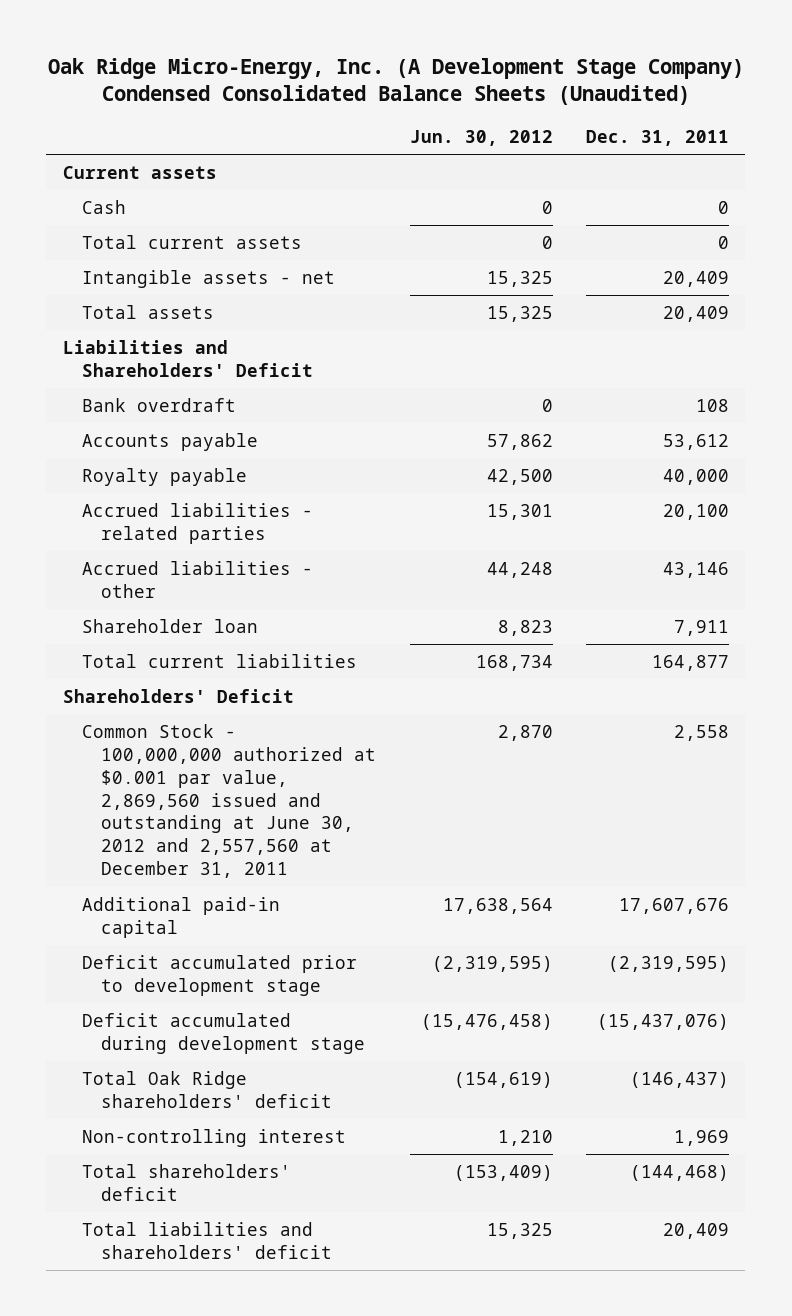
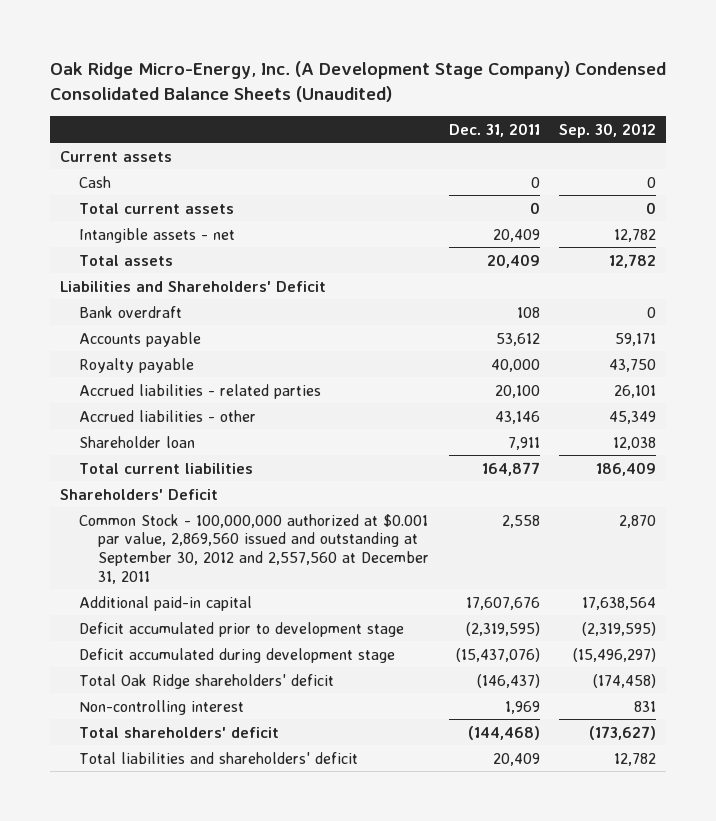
[409,129,553,146] Jun. 30, 2012 -> none
none -> [559,122,657,138] Sep. 30, 2012
[82,724,377,879] Common Stock - 100,000,000 authorized at $0.001 par value, 2,869,560 issued and outstanding at June 30, 2012 and 2,557,560 at December 31, 2011 -> [78,513,429,584] Common Stock - 100,000,000 authorized at $0.001 par value, 2,869,560 issued and outstanding at September 30, 2012 and 2,557,560 at December 31, 2011

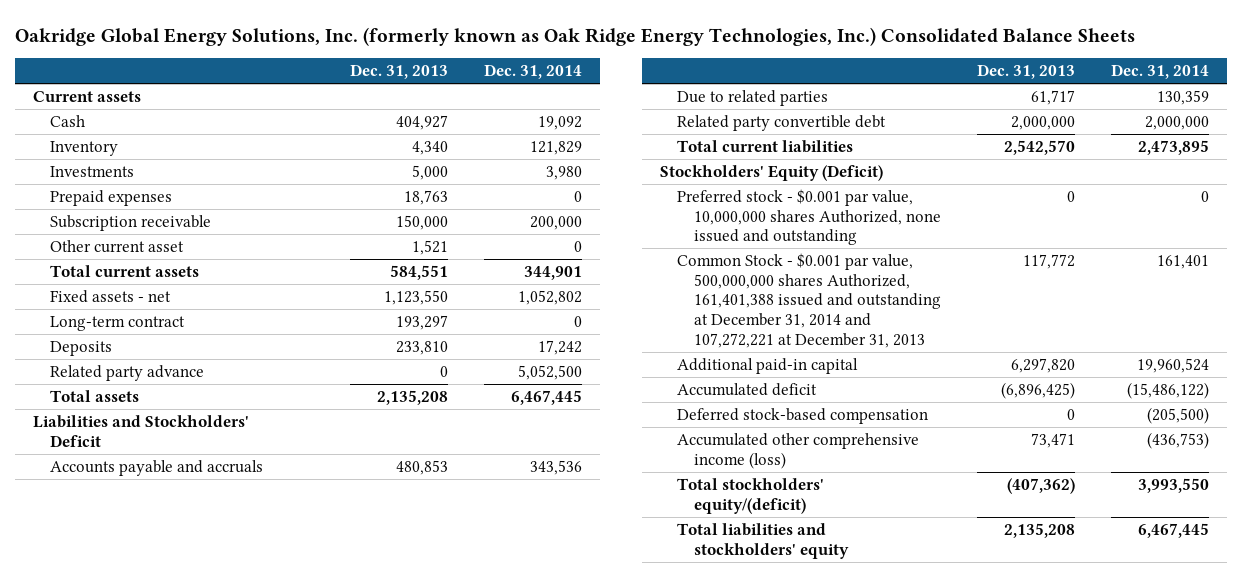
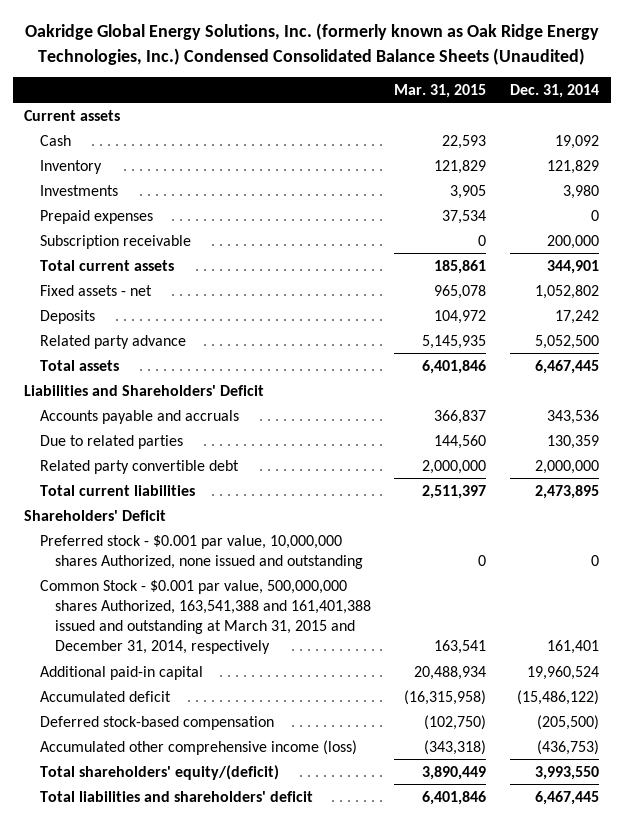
[15,26,1136,46] Oakridge Global Energy Solutions, Inc. (formerly known as Oak Ridge Energy Technologies, Inc.) Consolidated Balance Sheets -> [24,23,599,65] Oakridge Global Energy Solutions, Inc. (formerly known as Oak Ridge Energy Technologies, Inc.) Condensed Consolidated Balance Sheets (Unaudited)
[350,64,449,80] Dec. 31, 2013 -> none
none -> [394,84,487,99] Mar. 31, 2015
[50,239,185,253] Other current asset -> none
[50,315,186,331] Long-term contract -> none
[33,414,250,447] Liabilities and Stockholders' Deficit -> [24,384,265,396] Liabilities and Shareholders' Deficit
[660,164,884,181] Stockholders' Equity (Deficit) -> [24,509,167,521] Shareholders' Deficit
[677,252,941,348] Common Stock - $0.001 par value, 500,000,000 shares Authorized, 161,401,388 issued and outstanding at December 31, 2014 and 107,272,221 at December 31, 2013 -> [39,579,371,655] Common Stock - $0.001 par value, 500,000,000 shares Authorized, 163,541,388 and 161,401,388 issued and outstanding at March 31, 2015 and December 31, 2014, respectively
[677,477,825,514] Total stockholders' equity/(deficit) -> [39,764,279,780] Total shareholders' equity/(deficit)
[677,522,849,559] Total liabilities and stockholders' equity -> [39,790,313,802] Total liabilities and shareholders' deficit

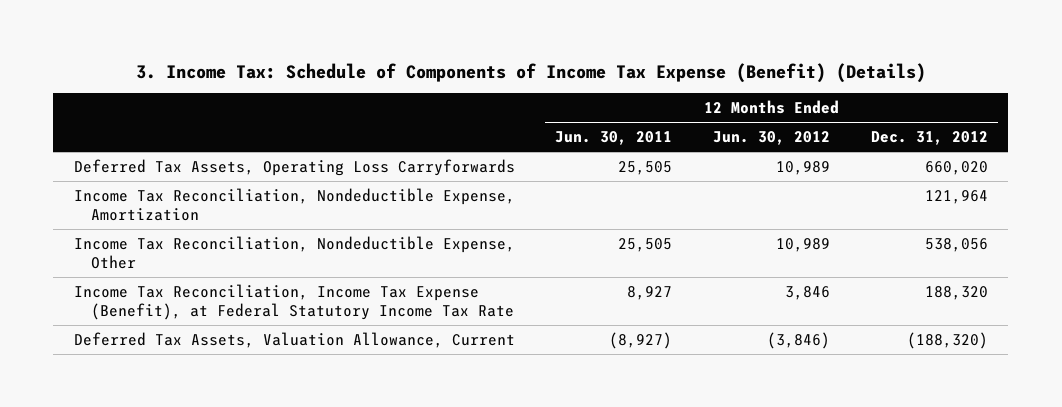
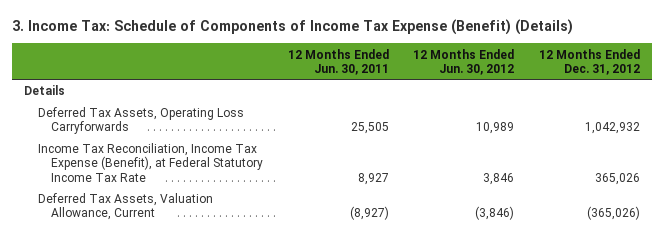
[73,187,515,221] Income Tax Reconciliation, Nondeductible Expense, Amortization -> none
[73,235,515,269] Income Tax Reconciliation, Nondeductible Expense, Other -> none
none -> [24,85,66,96] Details
[924,160,988,175] 660,020 -> [584,122,640,135] 1,042,932
[924,285,988,300] 188,320 -> [594,172,640,185] 365,026
[906,331,988,349] (188,320) -> [586,206,640,221] (365,026)

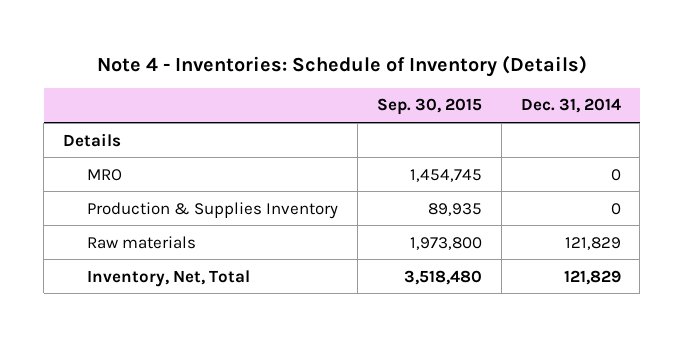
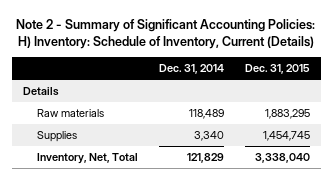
[96,54,587,77] Note 4 - Inventories: Schedule of Inventory (Details) -> [16,19,316,50] Note 2 - Summary of Significant Accounting Policies: H) Inventory: Schedule of Inventory, Current (Details)
[376,98,482,116] Sep. 30, 2015 -> none
none -> [245,64,311,75] Dec. 31, 2015
[86,168,122,181] MRO -> none
[86,201,338,219] Production & Supplies Inventory -> none
[564,236,621,250] 121,829 -> [189,109,225,120] 118,489
none -> [37,131,78,143] Supplies

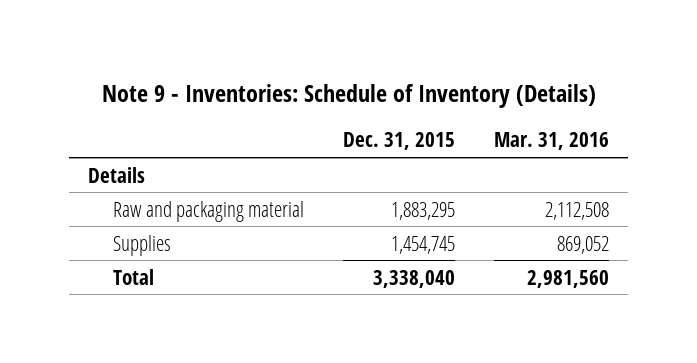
[16,19,316,50] Note 2 - Summary of Significant Accounting Policies: H) Inventory: Schedule of Inventory, Current (Details) -> [101,83,596,108] Note 9 - Inventories: Schedule of Inventory (Details)
[159,64,225,75] Dec. 31, 2014 -> none
none -> [493,132,609,151] Mar. 31, 2016
[37,109,105,118] Raw materials -> [113,200,305,222] Raw and packaging material
[37,153,139,165] Inventory, Net, Total -> [113,268,155,285] Total

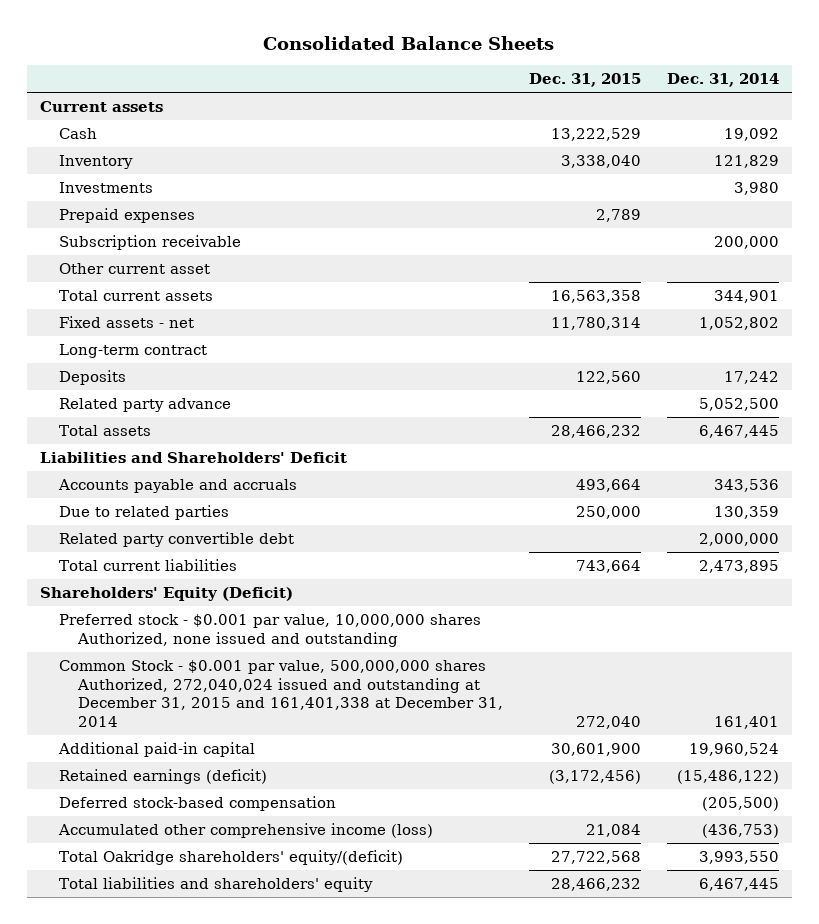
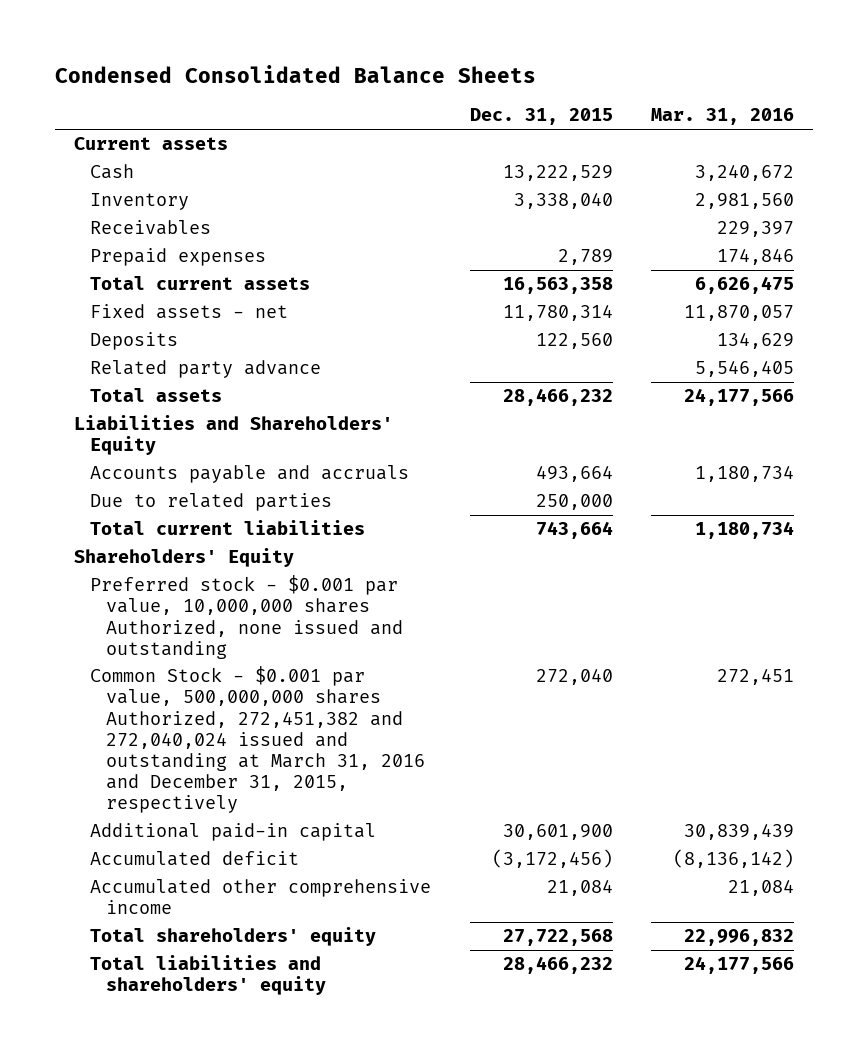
[263,35,555,50] Consolidated Balance Sheets -> [54,64,536,83] Condensed Consolidated Balance Sheets
[667,73,780,88] Dec. 31, 2014 -> none
none -> [650,108,794,126] Mar. 31, 2016
[58,182,153,194] Investments -> none
none -> [90,220,212,236] Receivables
[58,235,241,251] Subscription receivable -> none
[58,263,210,275] Other current asset -> none
[58,344,207,359] Long-term contract -> none
[39,452,347,464] Liabilities and Shareholders' Deficit -> [74,415,394,456] Liabilities and Shareholders' Equity
[58,532,294,548] Related party convertible debt -> none
[39,587,293,602] Shareholders' Equity (Deficit) -> [74,548,295,568] Shareholders' Equity
[58,660,503,728] Common Stock - $0.001 par value, 500,000,000 shares Authorized, 272,040,024 issued and outstanding at December 31, 2015 and 161,401,338 at December 31, 2014 -> [90,666,426,813] Common Stock - $0.001 par value, 500,000,000 shares Authorized, 272,451,382 and 272,040,024 issued and outstanding at March 31, 2016 and December 31, 2015, respectively
[58,796,336,812] Deferred stock-based compensation -> none
[58,769,267,785] Retained earnings (deficit) -> [90,851,300,867] Accumulated deficit
[57,823,433,839] Accumulated other comprehensive income (loss) -> [90,879,432,915] Accumulated other comprehensive income
[58,850,403,866] Total Oakridge shareholders' equity/(deficit) -> [90,927,377,947] Total shareholders' equity

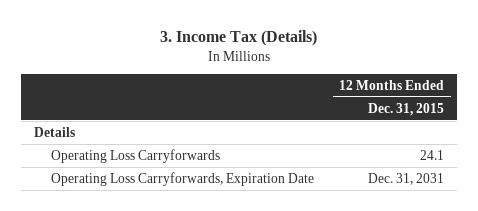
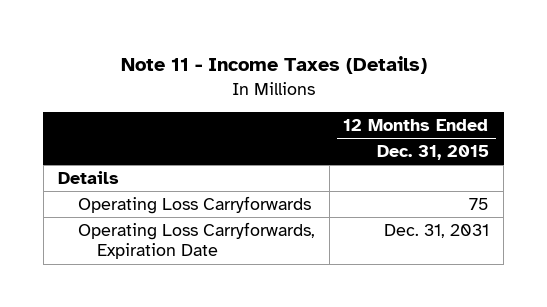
[159,30,317,47] 3. Income Tax (Details) -> [120,55,427,74] Note 11 - Income Taxes (Details)
[420,149,445,160] 24.1 -> [468,198,489,211] 75

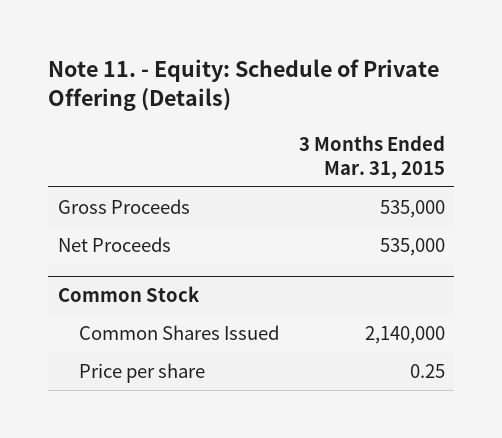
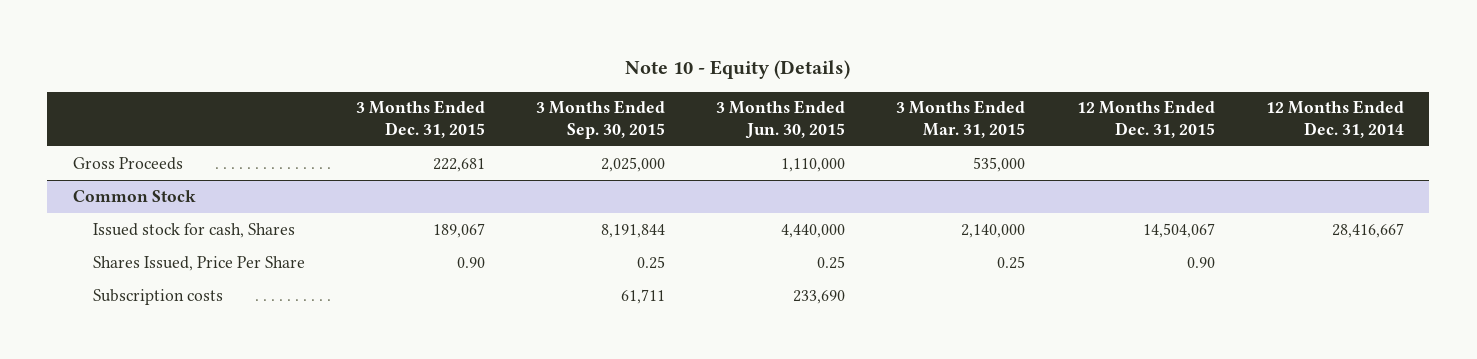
[48,59,440,112] Note 11. - Equity: Schedule of Private Offering (Details) -> [625,60,851,80] Note 10 - Equity (Details)
none -> [356,100,486,139] 3 Months Ended Dec. 31, 2015
none -> [536,100,666,140] 3 Months Ended Sep. 30, 2015
none -> [716,100,846,140] 3 Months Ended Jun. 30, 2015
none -> [1076,100,1215,139] 12 Months Ended Dec. 31, 2015
none -> [1265,100,1404,139] 12 Months Ended Dec. 31, 2014
[57,236,171,252] Net Proceeds -> none
[79,324,280,340] Common Shares Issued -> [93,222,296,238] Issued stock for cash, Shares
[79,362,206,383] Price per share -> [93,255,306,271] Shares Issued, Price Per Share
none -> [93,288,224,305] Subscription costs

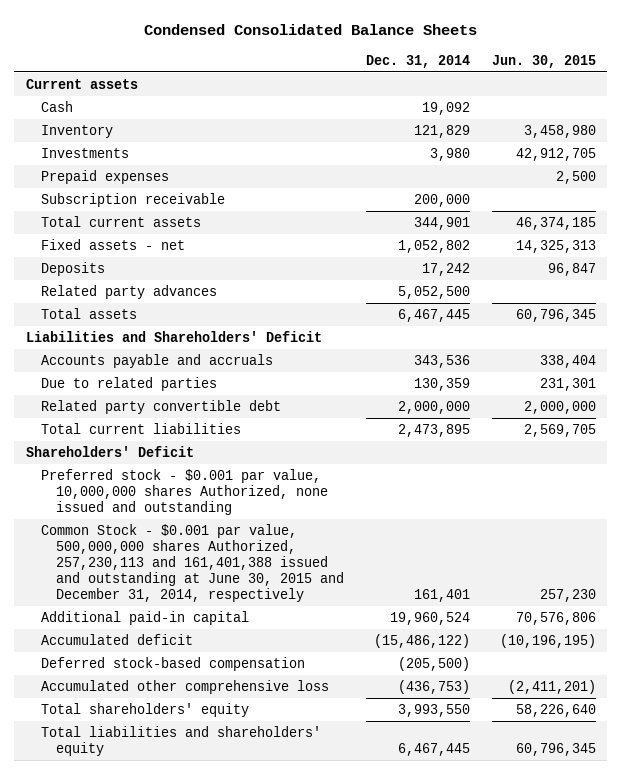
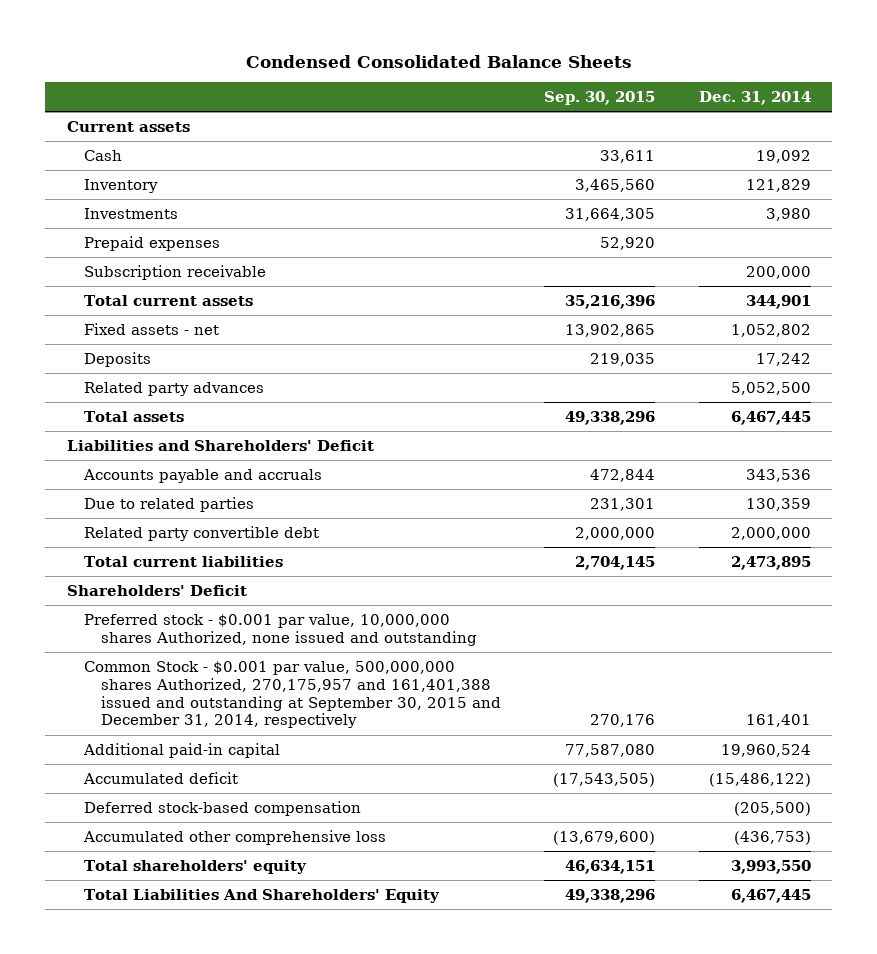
[492,54,597,68] Jun. 30, 2015 -> none
none -> [544,91,656,106] Sep. 30, 2015
[40,524,344,602] Common Stock - $0.001 par value, 500,000,000 shares Authorized, 257,230,113 and 161,401,388 issued and outstanding at June 30, 2015 and December 31, 2014, respectively -> [84,660,502,729] Common Stock - $0.001 par value, 500,000,000 shares Authorized, 270,175,957 and 161,401,388 issued and outstanding at September 30, 2015 and December 31, 2014, respectively
[40,726,321,757] Total liabilities and shareholders' equity -> [84,888,441,903] Total Liabilities And Shareholders' Equity

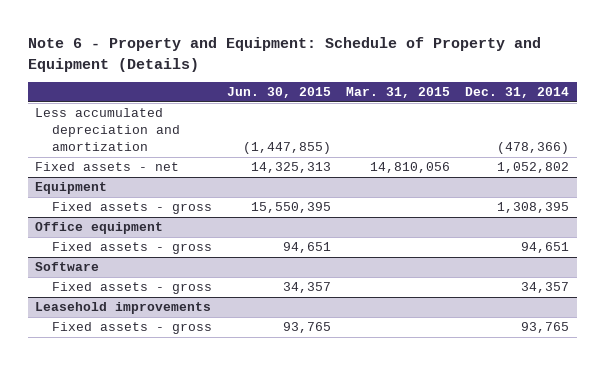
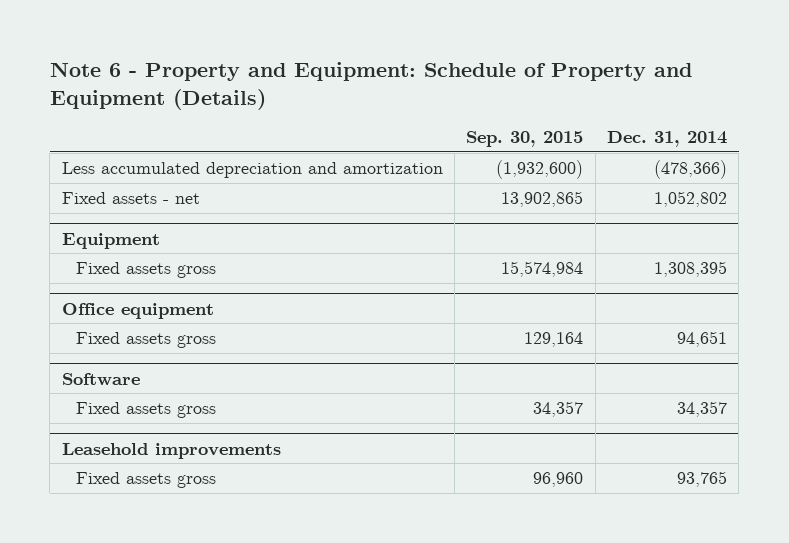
[227,87,332,99] Jun. 30, 2015 -> none
[346,87,451,99] Mar. 31, 2015 -> none
none -> [466,131,584,148] Sep. 30, 2015
[52,202,213,215] Fixed assets - gross -> [75,261,216,278] Fixed assets gross
[52,242,213,255] Fixed assets - gross -> [75,331,216,348] Fixed assets gross
[52,282,213,295] Fixed assets - gross -> [75,401,216,418] Fixed assets gross
[52,322,213,335] Fixed assets - gross -> [75,471,216,488] Fixed assets gross

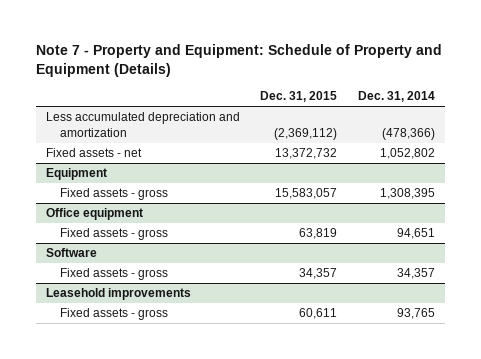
[49,62,692,110] Note 6 - Property and Equipment: Schedule of Property and Equipment (Details) -> [35,43,442,77] Note 7 - Property and Equipment: Schedule of Property and Equipment (Details)
[466,131,584,148] Sep. 30, 2015 -> none
none -> [260,91,338,103] Dec. 31, 2015
[75,261,216,278] Fixed assets gross -> [60,188,169,201] Fixed assets - gross
[75,331,216,348] Fixed assets gross -> [60,228,169,241] Fixed assets - gross
[75,401,216,418] Fixed assets gross -> [60,268,169,281] Fixed assets - gross
[75,471,216,488] Fixed assets gross -> [60,308,169,321] Fixed assets - gross

